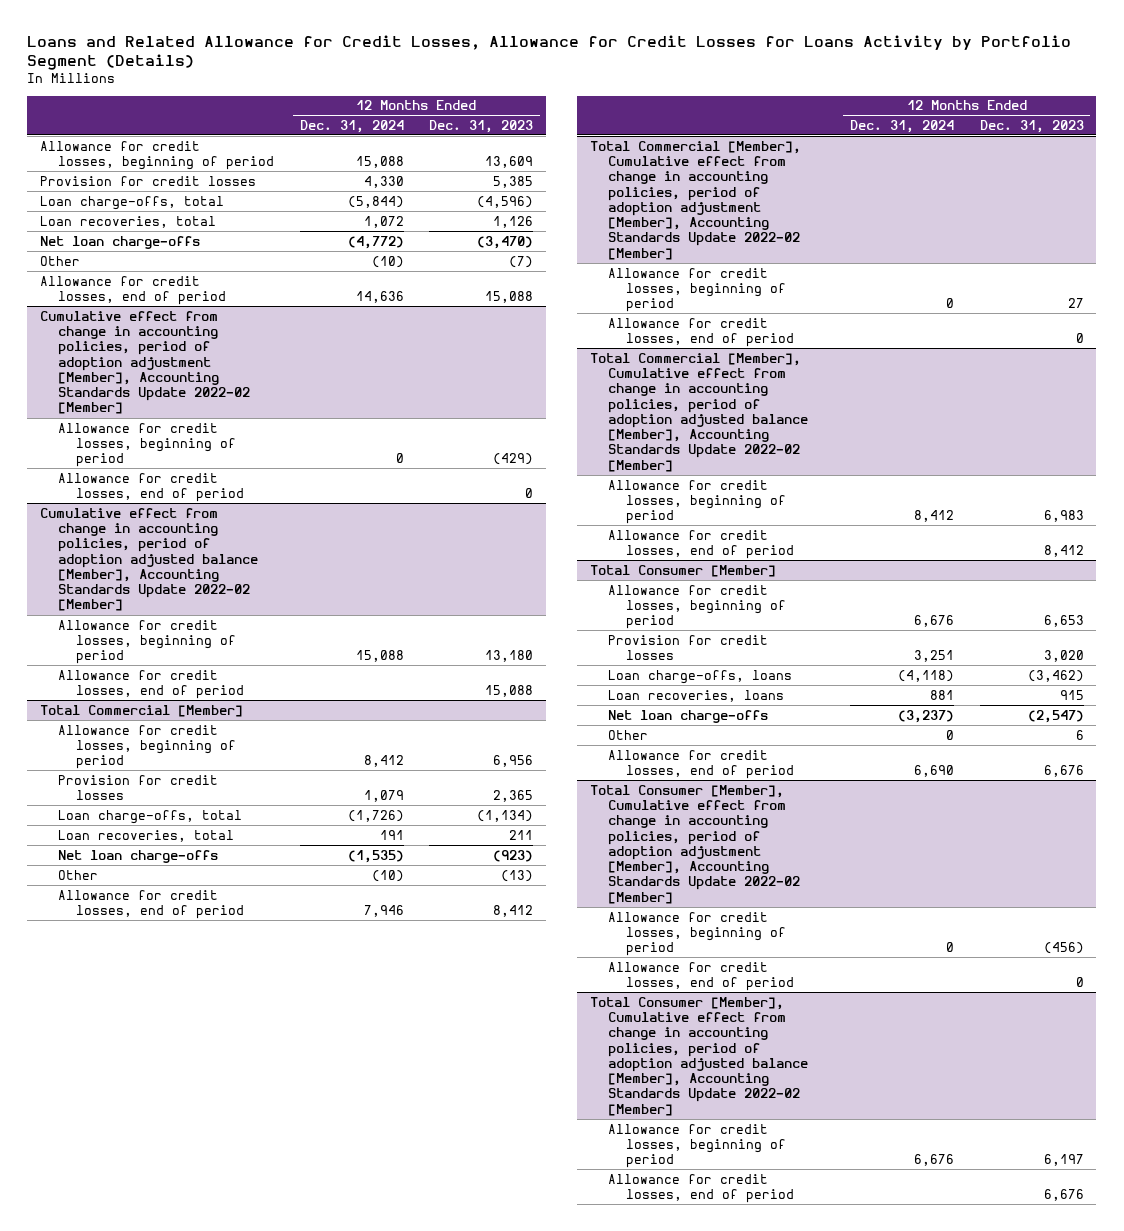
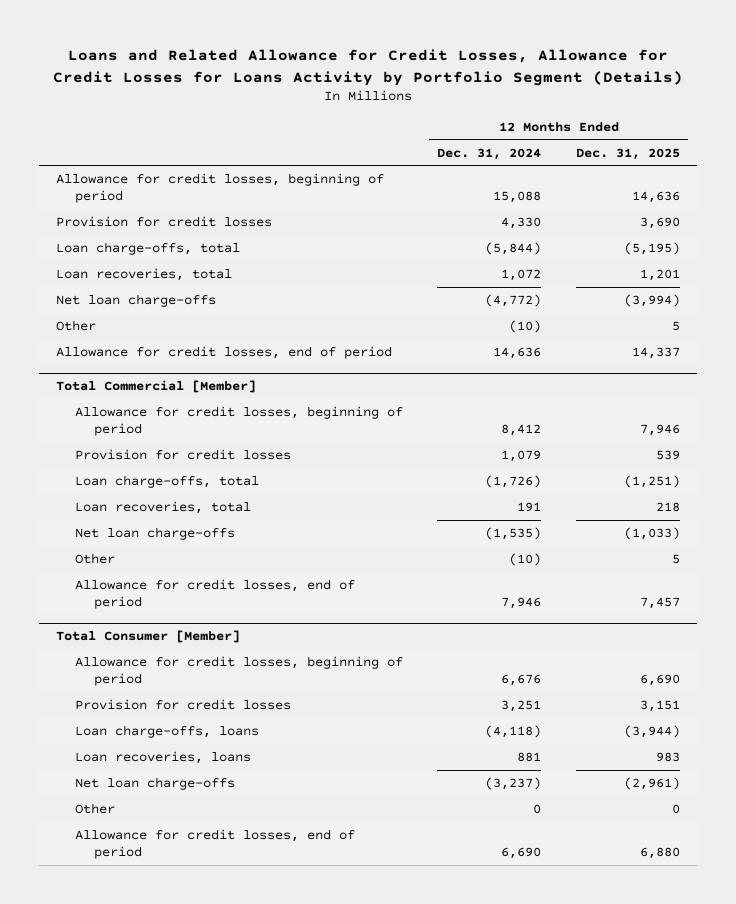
[429,119,534,133] Dec. 31, 2023 -> none
none -> [575,147,680,160] Dec. 31, 2025
[40,310,250,415] Cumulative effect from change in accounting policies, period of adoption adjustment [Member], Accounting Standards Update 2022-02 [Member] -> none
[57,422,236,468] Allowance for credit losses, beginning of period -> none
[57,472,244,502] Allowance for credit losses, end of period -> none
[40,507,258,612] Cumulative effect from change in accounting policies, period of adoption adjusted balance [Member], Accounting Standards Update 2022-02 [Member] -> none
[57,619,236,665] Allowance for credit losses, beginning of period -> none
[57,669,244,699] Allowance for credit losses, end of period -> none
[590,140,802,260] Total Commercial [Member], Cumulative effect from change in accounting policies, period of adoption adjustment [Member], Accounting Standards Update 2022-02 [Member] -> none
[608,267,786,313] Allowance for credit losses, beginning of period -> none
[608,317,794,347] Allowance for credit losses, end of period -> none
[590,352,809,472] Total Commercial [Member], Cumulative effect from change in accounting policies, period of adoption adjusted balance [Member], Accounting Standards Update 2022-02 [Member] -> none
[608,479,786,525] Allowance for credit losses, beginning of period -> none
[608,529,794,559] Allowance for credit losses, end of period -> none
[590,784,801,904] Total Consumer [Member], Cumulative effect from change in accounting policies, period of adoption adjustment [Member], Accounting Standards Update 2022-02 [Member] -> none
[608,911,786,957] Allowance for credit losses, beginning of period -> none
[608,961,794,991] Allowance for credit losses, end of period -> none
[590,996,809,1116] Total Consumer [Member], Cumulative effect from change in accounting policies, period of adoption adjusted balance [Member], Accounting Standards Update 2022-02 [Member] -> none
[608,1123,786,1169] Allowance for credit losses, beginning of period -> none
[608,1173,794,1203] Allowance for credit losses, end of period -> none

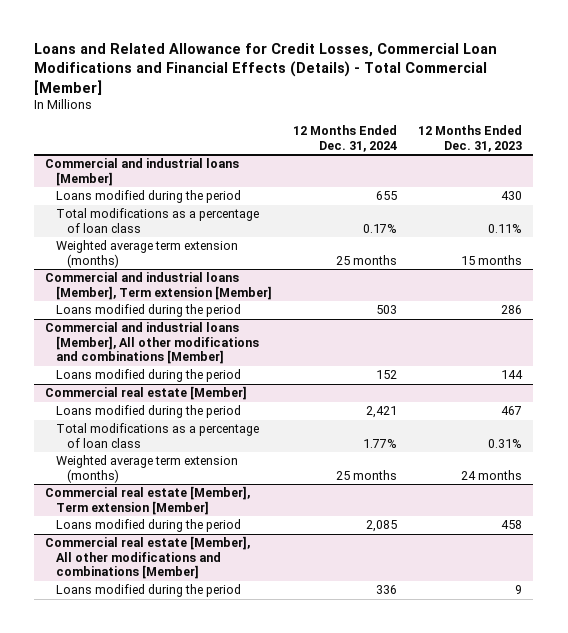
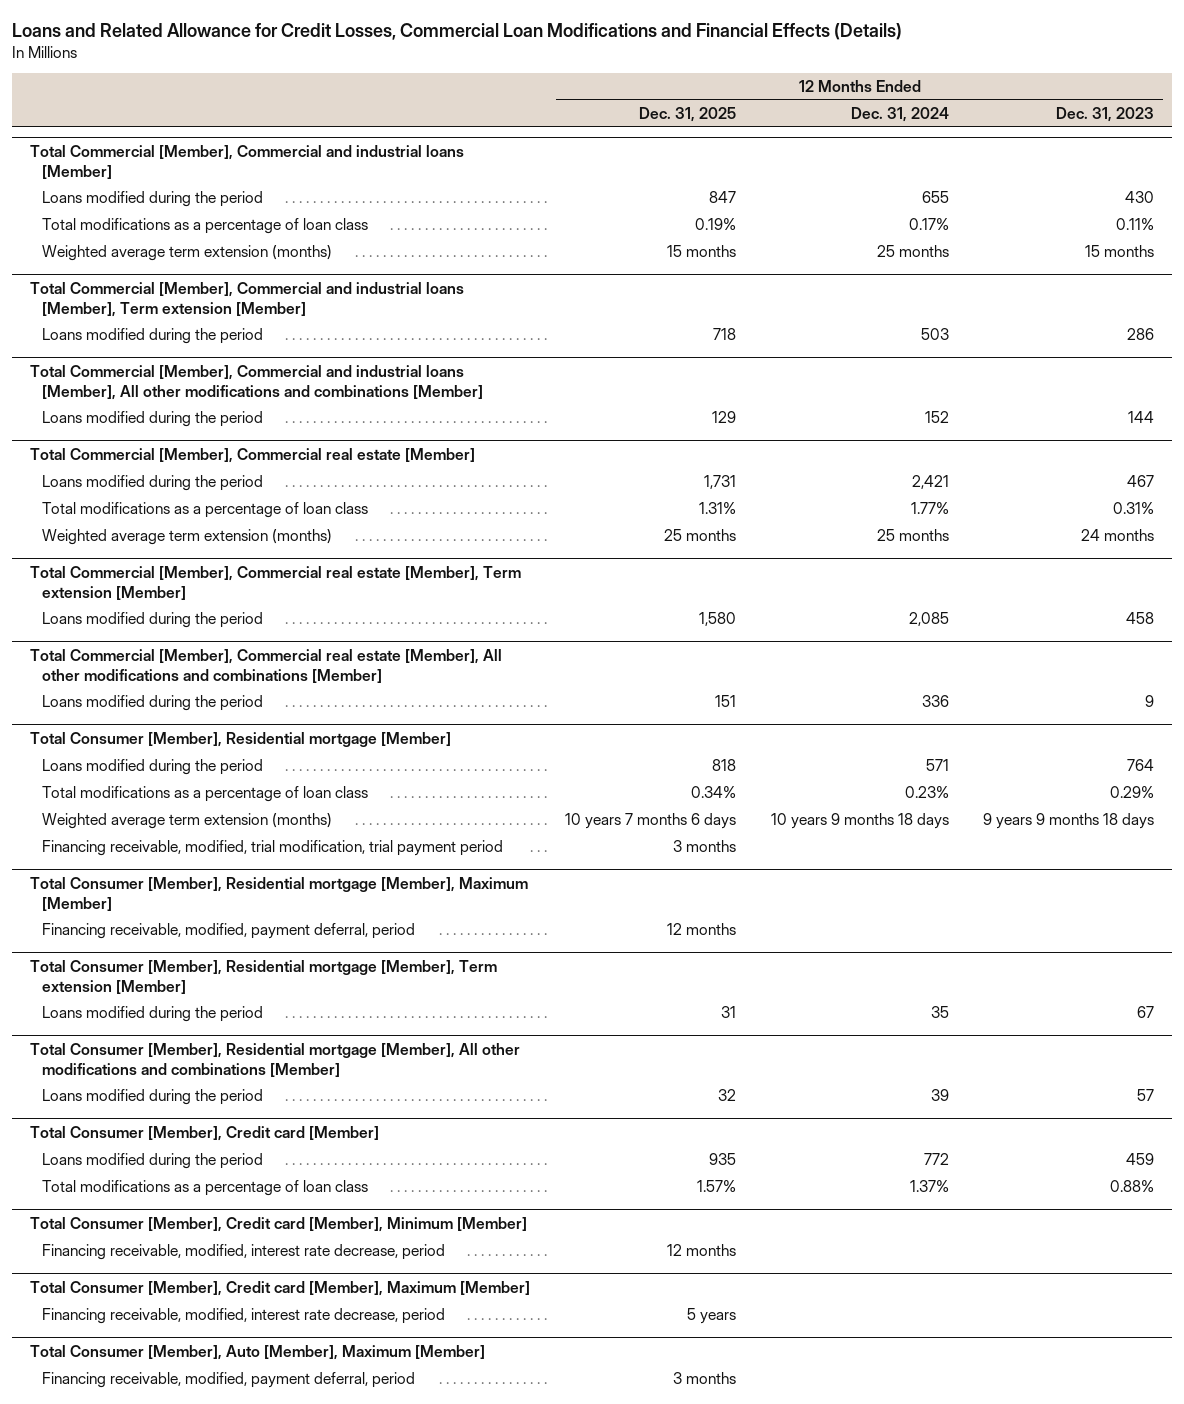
[34,42,498,95] Loans and Related Allowance for Credit Losses, Commercial Loan Modifications and Financial Effects (Details) - Total Commercial [Member] -> [12,22,903,40] Loans and Related Allowance for Credit Losses, Commercial Loan Modifications and Financial Effects (Details)
none -> [638,106,736,122] Dec. 31, 2025
[45,158,240,186] Commercial and industrial loans [Member] -> [29,144,464,179] Total Commercial [Member], Commercial and industrial loans [Member]
[45,272,273,300] Commercial and industrial loans [Member], Term extension [Member] -> [29,281,464,317] Total Commercial [Member], Commercial and industrial loans [Member], Term extension [Member]
[45,322,260,365] Commercial and industrial loans [Member], All other modifications and combinations [Member] -> [29,364,484,400] Total Commercial [Member], Commercial and industrial loans [Member], All other modifications and combinations [Member]
[45,386,248,401] Commercial real estate [Member] -> [29,447,475,463] Total Commercial [Member], Commercial real estate [Member]
[45,486,251,515] Commercial real estate [Member], Term extension [Member] -> [29,565,521,600] Total Commercial [Member], Commercial real estate [Member], Term extension [Member]
[45,536,251,580] Commercial real estate [Member], All other modifications and combinations [Member] -> [29,648,502,683] Total Commercial [Member], Commercial real estate [Member], All other modifications and combinations [Member]
none -> [29,731,451,747] Total Consumer [Member], Residential mortgage [Member]
none -> [42,759,264,776] Loans modified during the period
none -> [42,786,369,803] Total modifications as a percentage of loan class
none -> [42,813,333,830] Weighted average term extension (months)
none -> [42,840,504,857] Financing receivable, modified, trial modification, trial payment period
none -> [29,876,528,911] Total Consumer [Member], Residential mortgage [Member], Maximum [Member]
none -> [42,923,416,940] Financing receivable, modified, payment deferral, period
none -> [29,959,497,994] Total Consumer [Member], Residential mortgage [Member], Term extension [Member]
none -> [42,1006,264,1023] Loans modified during the period
none -> [29,1042,520,1077] Total Consumer [Member], Residential mortgage [Member], All other modifications and combinations [Member]
none -> [42,1089,264,1106] Loans modified during the period
none -> [29,1125,379,1141] Total Consumer [Member], Credit card [Member]
none -> [42,1153,264,1170] Loans modified during the period
none -> [42,1180,369,1197] Total modifications as a percentage of loan class
none -> [29,1216,527,1232] Total Consumer [Member], Credit card [Member], Minimum [Member]
none -> [42,1244,446,1261] Financing receivable, modified, interest rate decrease, period
none -> [29,1280,530,1296] Total Consumer [Member], Credit card [Member], Maximum [Member]
none -> [42,1308,446,1325] Financing receivable, modified, interest rate decrease, period
none -> [29,1344,485,1360] Total Consumer [Member], Auto [Member], Maximum [Member]
none -> [42,1372,416,1389] Financing receivable, modified, payment deferral, period

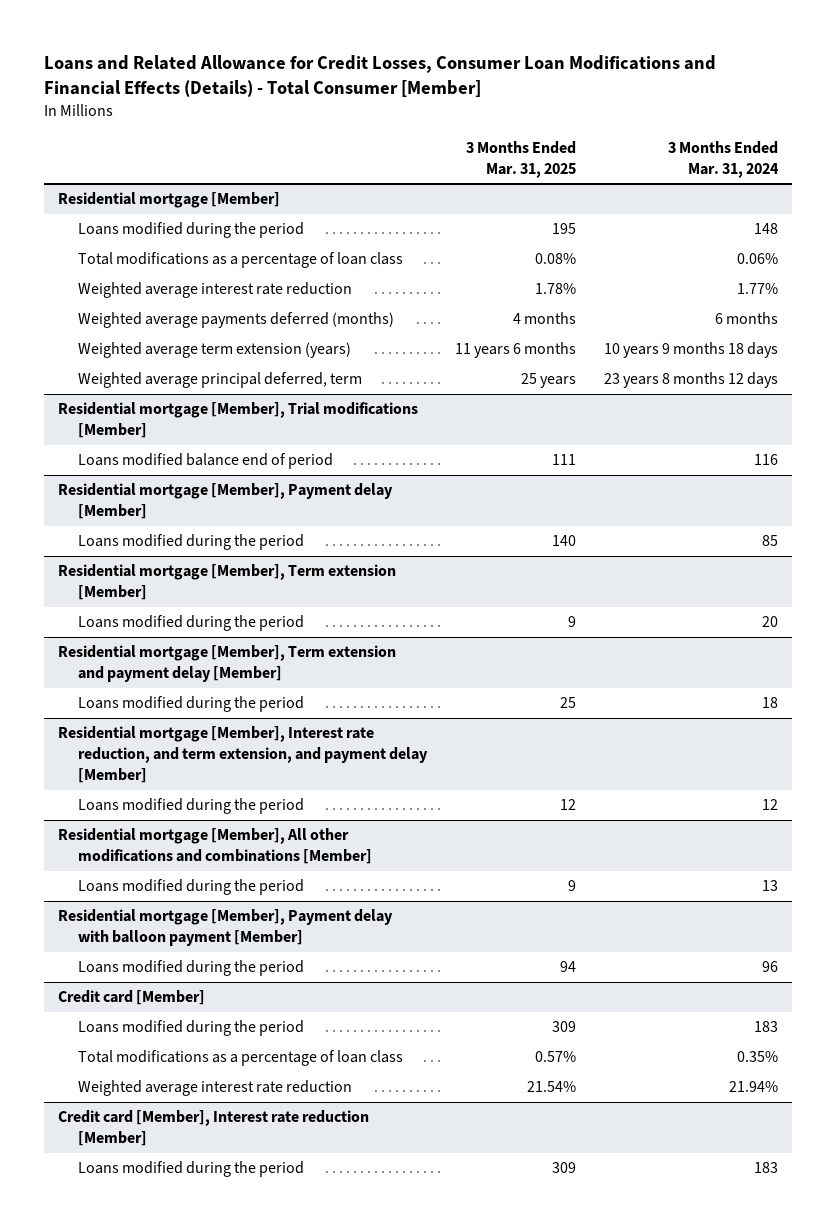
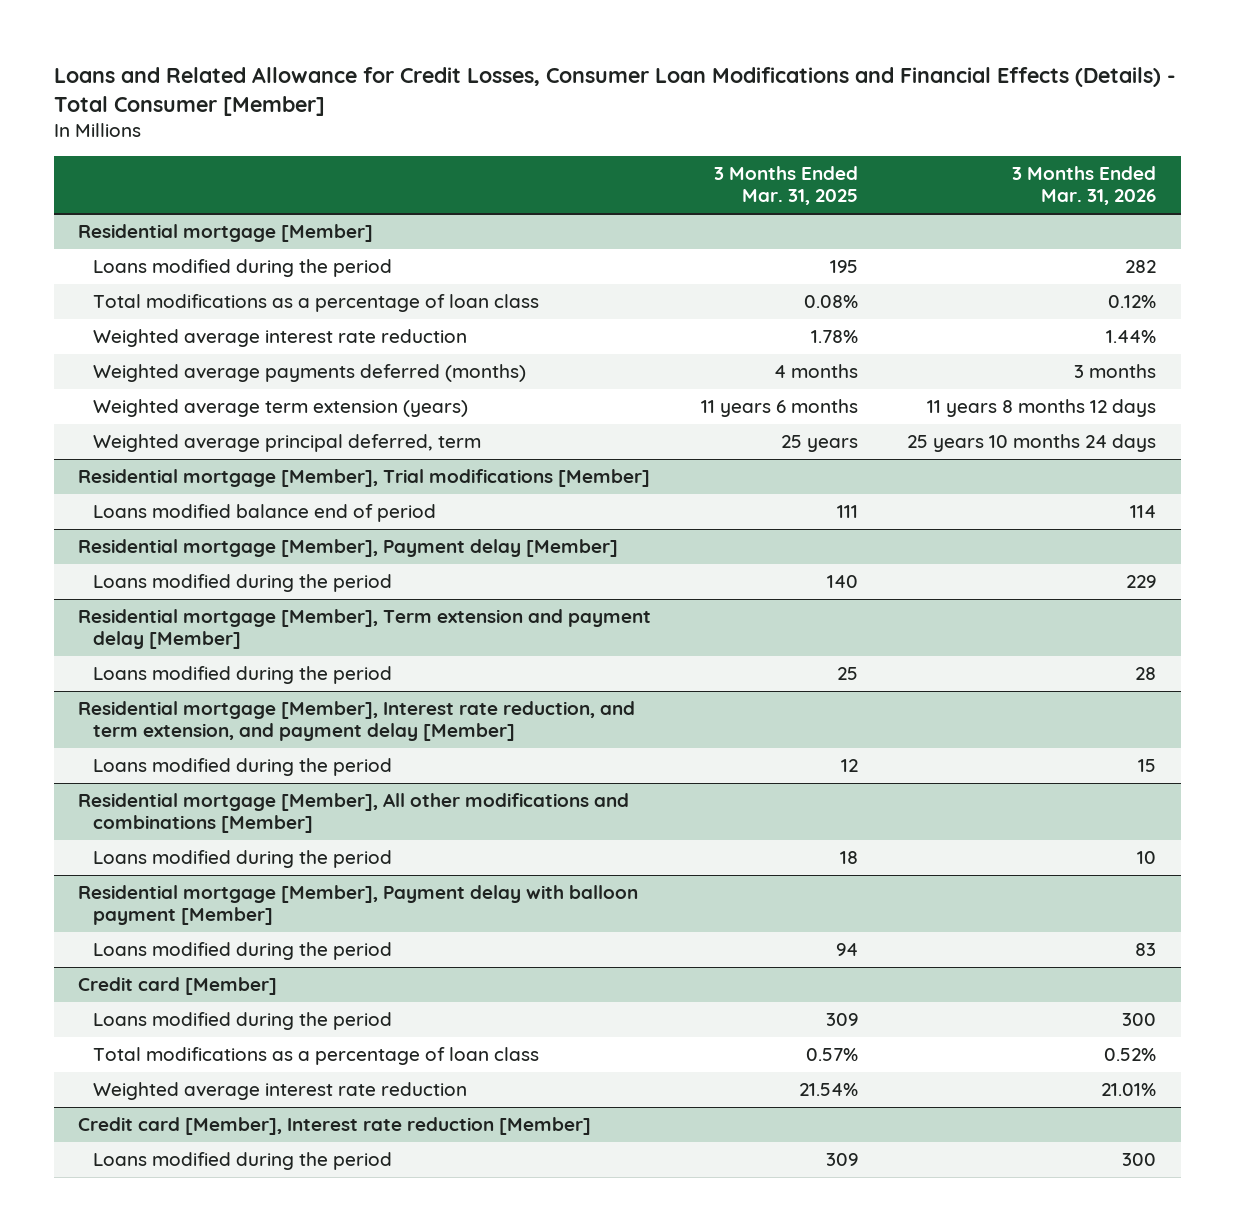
[668,140,780,178] 3 Months Ended Mar. 31, 2024 -> none
none -> [1012,166,1157,206] 3 Months Ended Mar. 31, 2026
[58,564,397,601] Residential mortgage [Member], Term extension [Member] -> none
[78,615,305,632] Loans modified during the period -> none
[568,880,577,892] 9 -> [839,851,858,865] 18

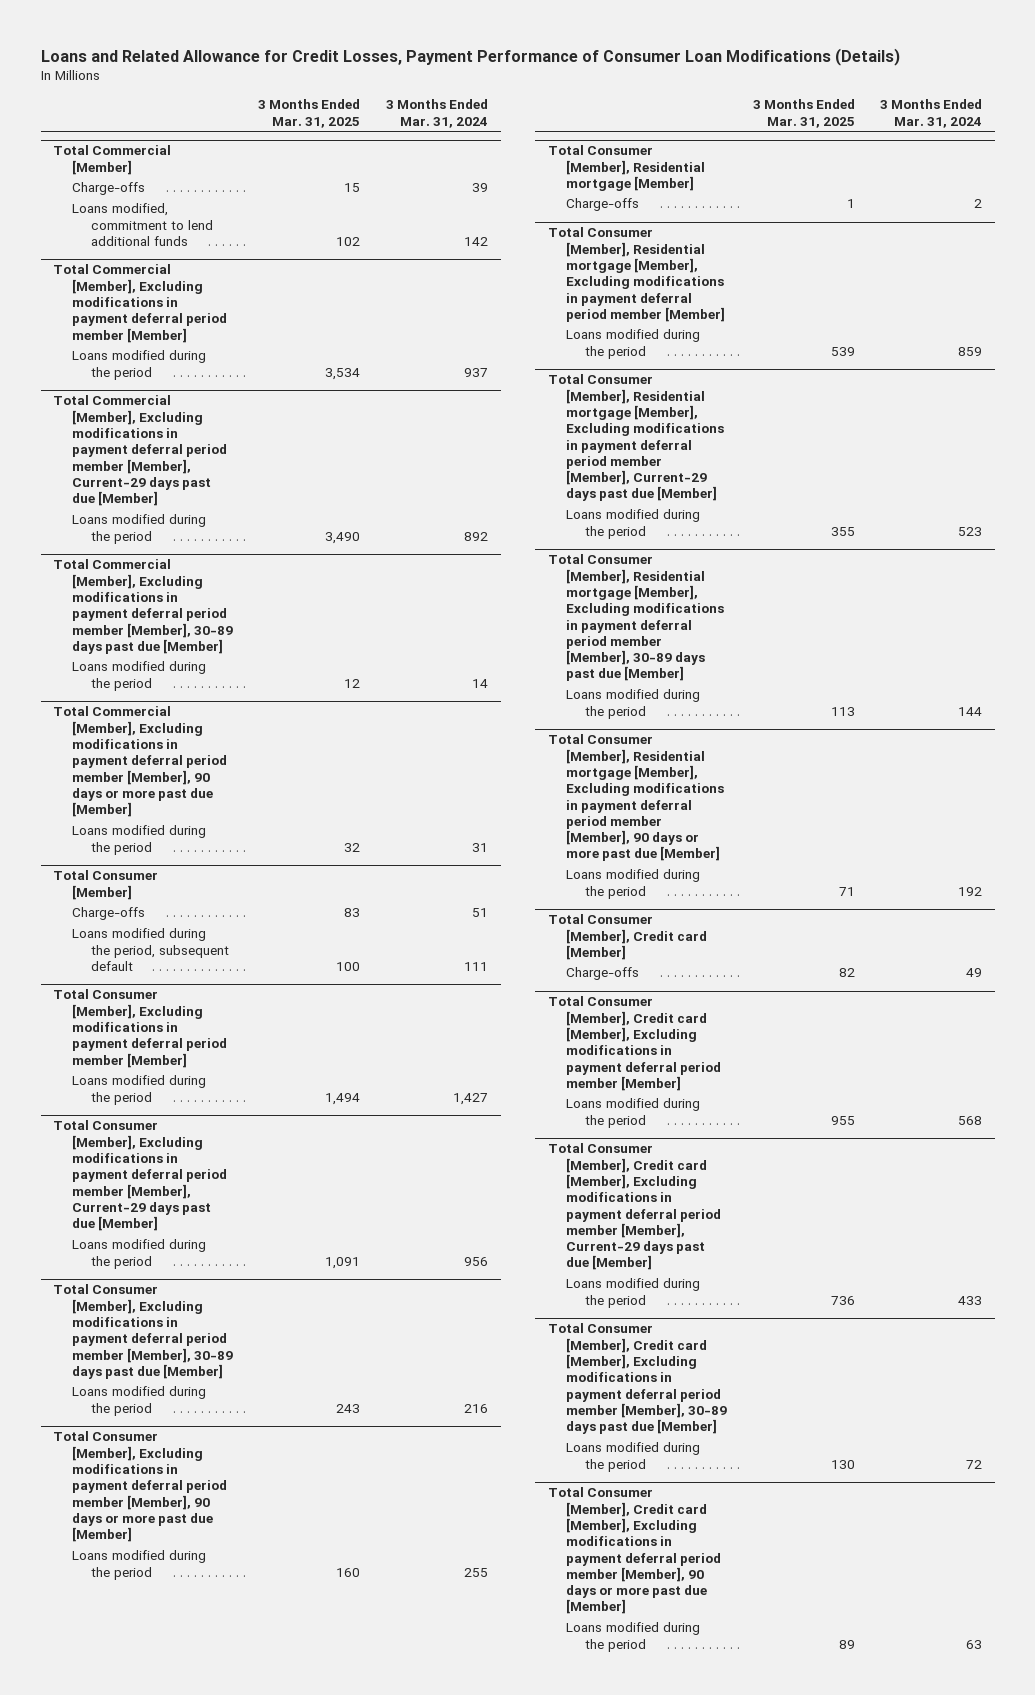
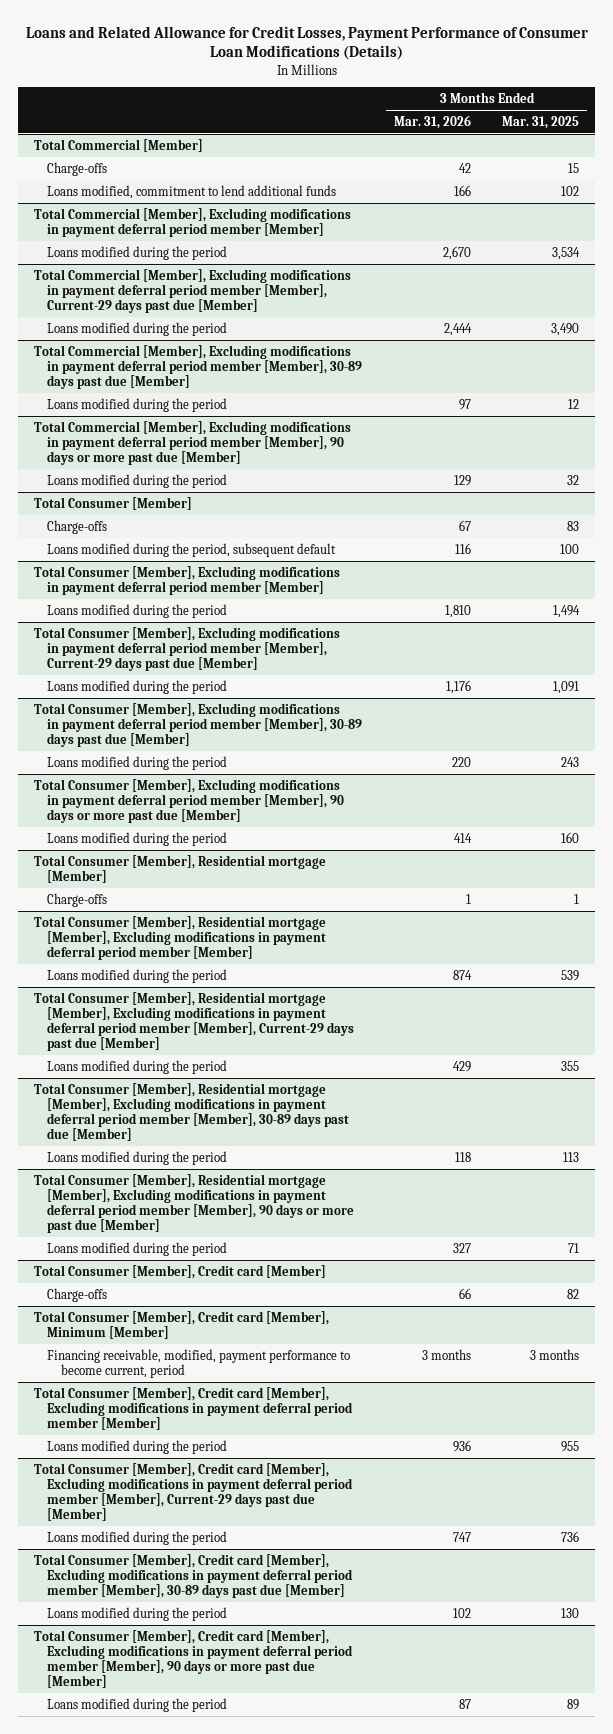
[385,99,488,128] 3 Months Ended Mar. 31, 2024 -> none
none -> [393,114,471,129] Mar. 31, 2026
none -> [33,1310,329,1339] Total Consumer [Member], Credit card [Member], Minimum [Member]
none -> [47,1348,351,1378] Financing receivable, modified, payment performance to become current, period

